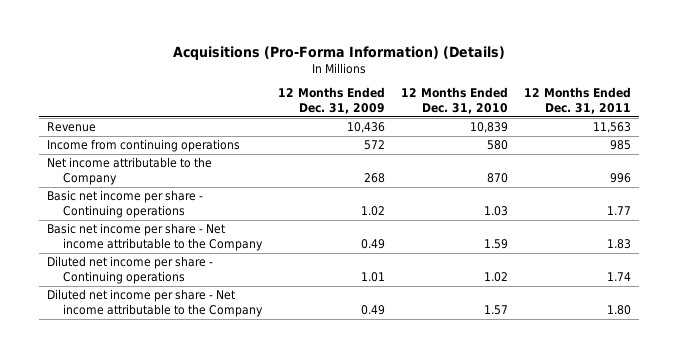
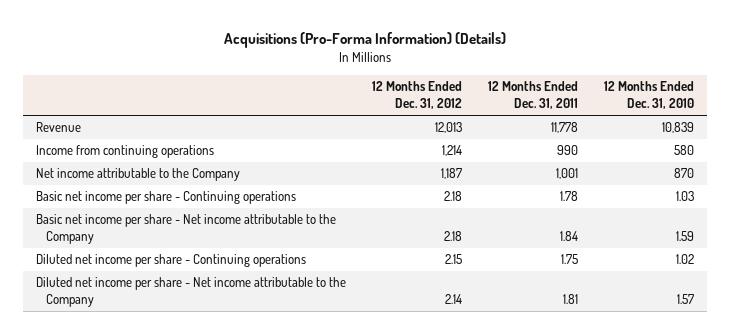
[277,87,385,115] 12 Months Ended Dec. 31, 2009 -> none
none -> [372,81,463,110] 12 Months Ended Dec. 31, 2012
[592,122,631,134] 11,563 -> [551,122,579,134] 11,778
[609,140,631,151] 985 -> [557,145,579,156] 990
[609,172,631,183] 996 -> [556,168,579,180] 1,001
[606,205,631,215] 1.77 -> [560,191,579,202] 1.78
[606,238,631,249] 1.83 -> [560,231,579,242] 1.84
[606,271,631,281] 1.74 -> [561,254,579,265] 1.75
[606,304,631,315] 1.80 -> [563,294,579,305] 1.81

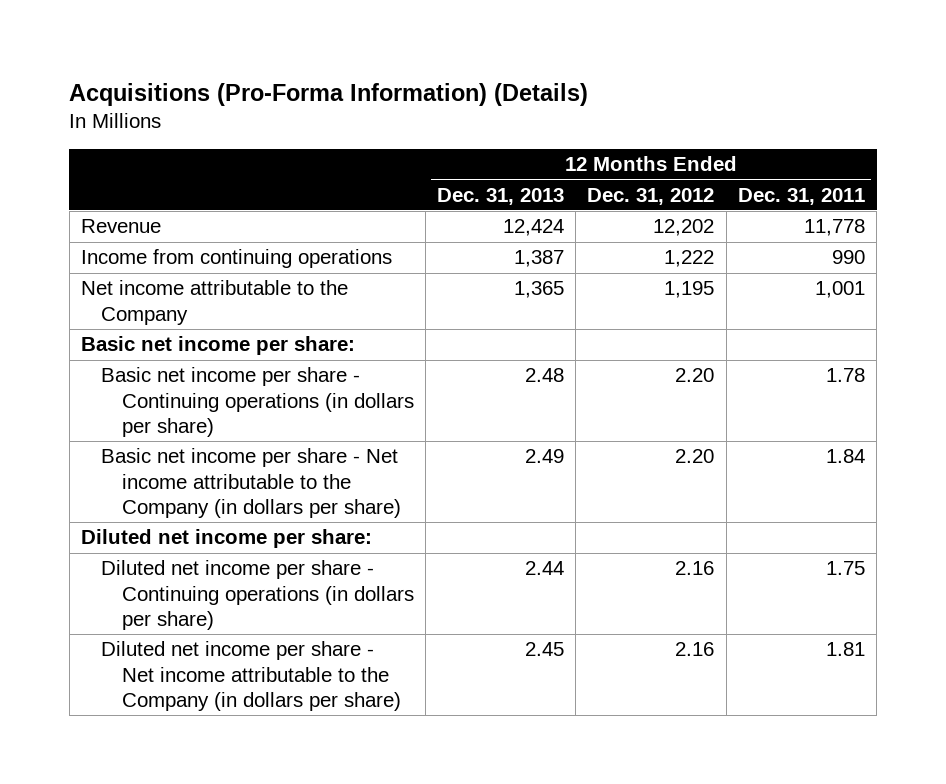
[603,81,694,110] 12 Months Ended Dec. 31, 2010 -> none
none -> [437,187,565,205] Dec. 31, 2013
[435,122,463,134] 12,013 -> [653,219,715,237] 12,202
[442,145,463,157] 1,214 -> [664,250,715,268] 1,222
[441,168,463,180] 1,187 -> [664,281,715,299] 1,195
none -> [80,336,355,356] Basic net income per share:
[36,191,297,205] Basic net income per share - Continuing operations -> [101,367,414,438] Basic net income per share - Continuing operations (in dollars per share)
[444,191,463,202] 2.18 -> [675,368,715,383] 2.20
[36,214,337,245] Basic net income per share - Net income attributable to the Company -> [101,448,401,519] Basic net income per share - Net income attributable to the Company (in dollars per share)
[444,231,463,242] 2.18 -> [675,449,715,464] 2.20
none -> [80,529,372,549] Diluted net income per share:
[36,254,307,268] Diluted net income per share - Continuing operations -> [101,560,414,631] Diluted net income per share - Continuing operations (in dollars per share)
[445,254,463,265] 2.15 -> [675,561,715,576] 2.16
[36,277,347,308] Diluted net income per share - Net income attributable to the Company -> [101,641,401,712] Diluted net income per share - Net income attributable to the Company (in dollars per share)
[445,294,463,305] 2.14 -> [675,642,715,657] 2.16

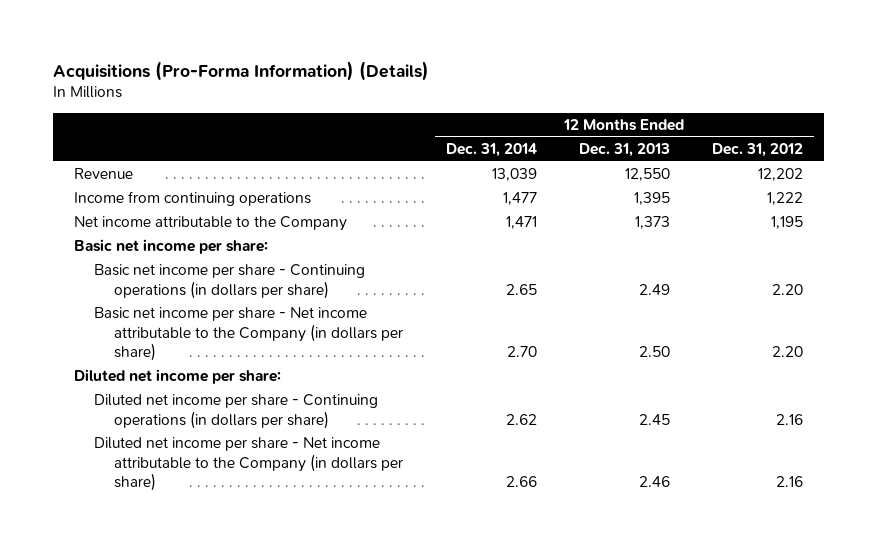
[737,187,865,205] Dec. 31, 2011 -> none
none -> [445,142,537,157] Dec. 31, 2014
[503,219,565,237] 12,424 -> [624,168,670,182] 12,550
[514,250,565,268] 1,387 -> [633,192,670,206] 1,395
[514,281,565,299] 1,365 -> [634,216,670,230] 1,373
[525,368,565,383] 2.48 -> [638,283,670,295] 2.49
[525,449,565,464] 2.49 -> [638,346,670,358] 2.50
[525,561,565,576] 2.44 -> [638,413,670,425] 2.45
[525,642,565,657] 2.45 -> [638,476,670,488] 2.46

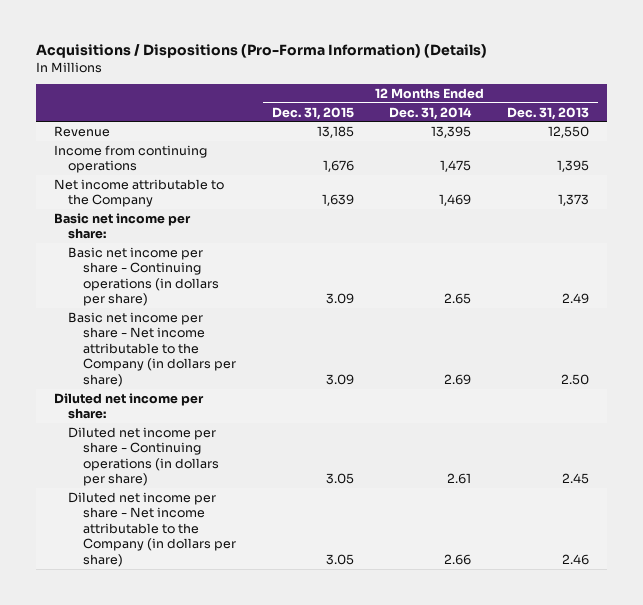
[52,60,429,81] Acquisitions (Pro-Forma Information) (Details) -> [35,44,487,59] Acquisitions / Dispositions (Pro-Forma Information) (Details)
[712,142,804,157] Dec. 31, 2012 -> none
none -> [271,106,354,120] Dec. 31, 2015
[491,168,537,182] 13,039 -> [431,125,472,138] 13,395
[502,192,537,206] 1,477 -> [440,160,472,173] 1,475
[505,216,537,230] 1,471 -> [439,194,472,207] 1,469
[506,346,537,358] 2.70 -> [444,373,472,385] 2.69
[505,413,537,425] 2.62 -> [447,473,472,485] 2.61

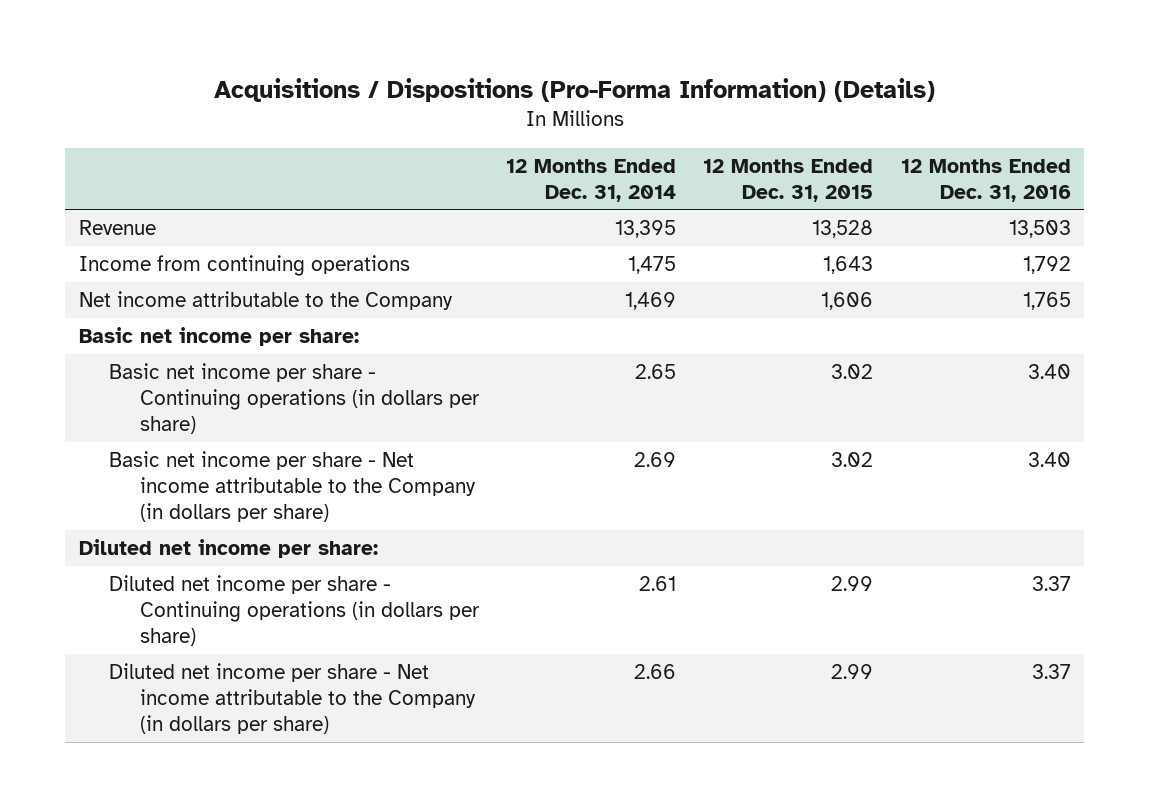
[507,106,590,120] Dec. 31, 2013 -> none
none -> [900,158,1071,202] 12 Months Ended Dec. 31, 2016
[316,125,354,138] 13,185 -> [812,220,874,239] 13,528
[322,160,354,173] 1,676 -> [823,256,874,275] 1,643
[321,194,354,207] 1,639 -> [821,292,874,311] 1,606
[325,293,354,305] 3.09 -> [831,364,874,380] 3.02
[325,373,354,385] 3.09 -> [831,452,874,468] 3.02
[325,473,354,485] 3.05 -> [831,576,874,592] 2.99
[325,553,354,565] 3.05 -> [831,664,874,680] 2.99

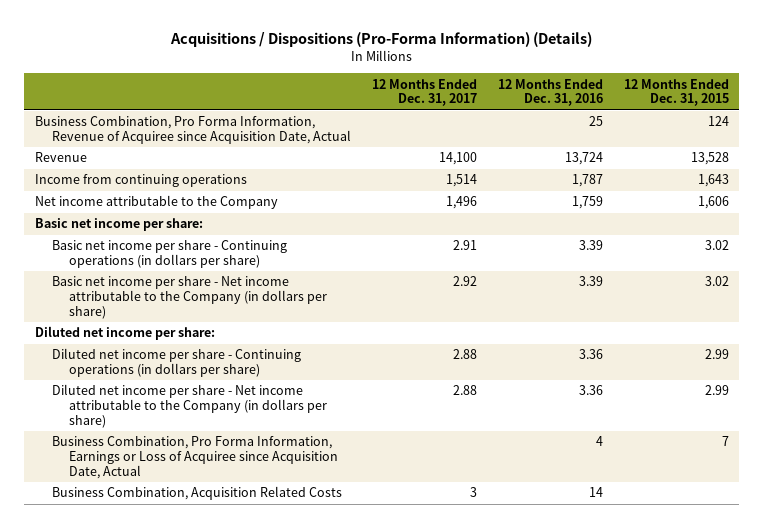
[506,158,677,202] 12 Months Ended Dec. 31, 2014 -> none
none -> [371,78,477,107] 12 Months Ended Dec. 31, 2017
none -> [34,116,351,145] Business Combination, Pro Forma Information, Revenue of Acquiree since Acquisition Date, Actual
[1008,220,1071,239] 13,503 -> [564,152,603,166] 13,724
[1022,256,1071,275] 1,792 -> [571,174,603,188] 1,787
[1022,292,1071,311] 1,765 -> [571,196,603,210] 1,759
[1027,364,1071,380] 3.40 -> [578,240,603,251] 3.39
[1027,452,1071,468] 3.40 -> [578,276,603,287] 3.39
[1031,576,1071,592] 3.37 -> [578,349,603,360] 3.36
[1031,664,1071,680] 3.37 -> [578,385,603,396] 3.36
none -> [51,436,338,479] Business Combination, Pro Forma Information, Earnings or Loss of Acquiree since Acquisition Date, Actual
none -> [51,486,342,501] Business Combination, Acquisition Related Costs

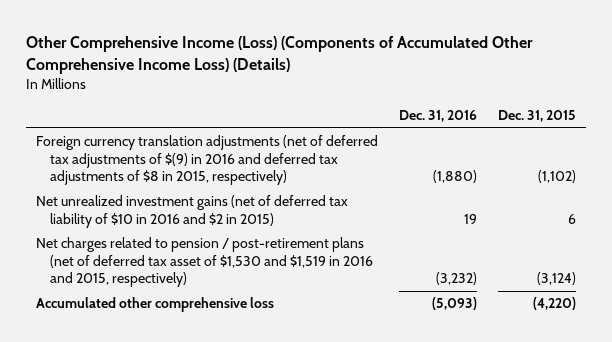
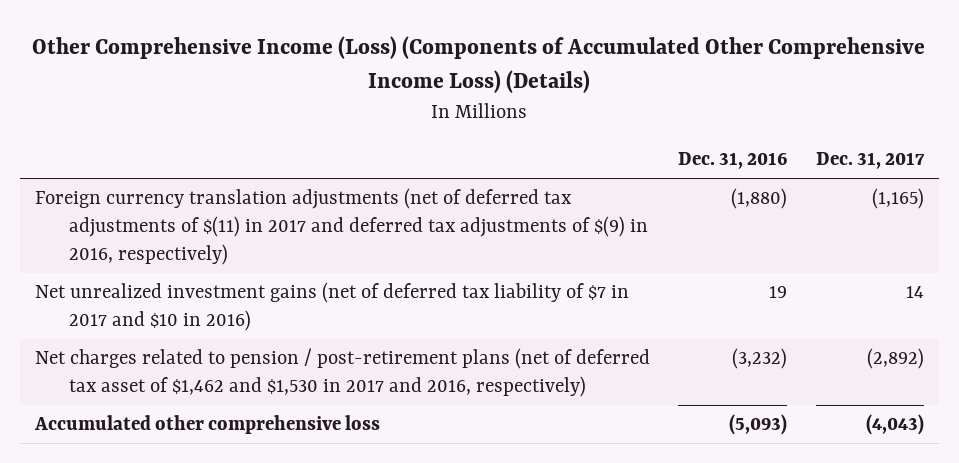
[497,109,576,122] Dec. 31, 2015 -> none
none -> [816,152,926,170] Dec. 31, 2017
[36,135,379,186] Foreign currency translation adjustments (net of deferred tax adjustments of $(9) in 2016 and deferred tax adjustments of $8 in 2015, respectively) -> [34,188,649,265] Foreign currency translation adjustments (net of deferred tax adjustments of $(11) in 2017 and deferred tax adjustments of $(9) in 2016, respectively)
[36,195,349,228] Net unrealized investment gains (net of deferred tax liability of $10 in 2016 and $2 in 2015) -> [34,282,629,332] Net unrealized investment gains (net of deferred tax liability of $7 in 2017 and $10 in 2016)
[36,237,374,288] Net charges related to pension / post-retirement plans (net of deferred tax asset of $1,530 and $1,519 in 2016 and 2015, respectively) -> [34,348,650,398] Net charges related to pension / post-retirement plans (net of deferred tax asset of $1,462 and $1,530 in 2017 and 2016, respectively)

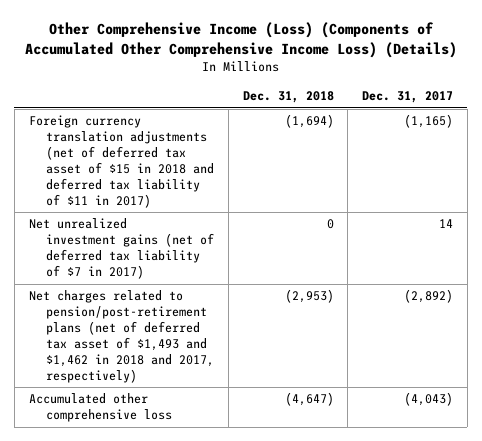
[678,152,788,170] Dec. 31, 2016 -> none
none -> [242,91,334,104] Dec. 31, 2018
[34,188,649,265] Foreign currency translation adjustments (net of deferred tax adjustments of $(11) in 2017 and deferred tax adjustments of $(9) in 2016, respectively) -> [28,115,215,208] Foreign currency translation adjustments (net of deferred tax asset of $15 in 2018 and deferred tax liability of $11 in 2017)
[34,282,629,332] Net unrealized investment gains (net of deferred tax liability of $7 in 2017 and $10 in 2016) -> [28,218,215,280] Net unrealized investment gains (net of deferred tax liability of $7 in 2017)
[34,348,650,398] Net charges related to pension / post-retirement plans (net of deferred tax asset of $1,462 and $1,530 in 2017 and 2016, respectively) -> [28,290,215,383] Net charges related to pension/post-retirement plans (net of deferred tax asset of $1,493 and $1,462 in 2018 and 2017, respectively)

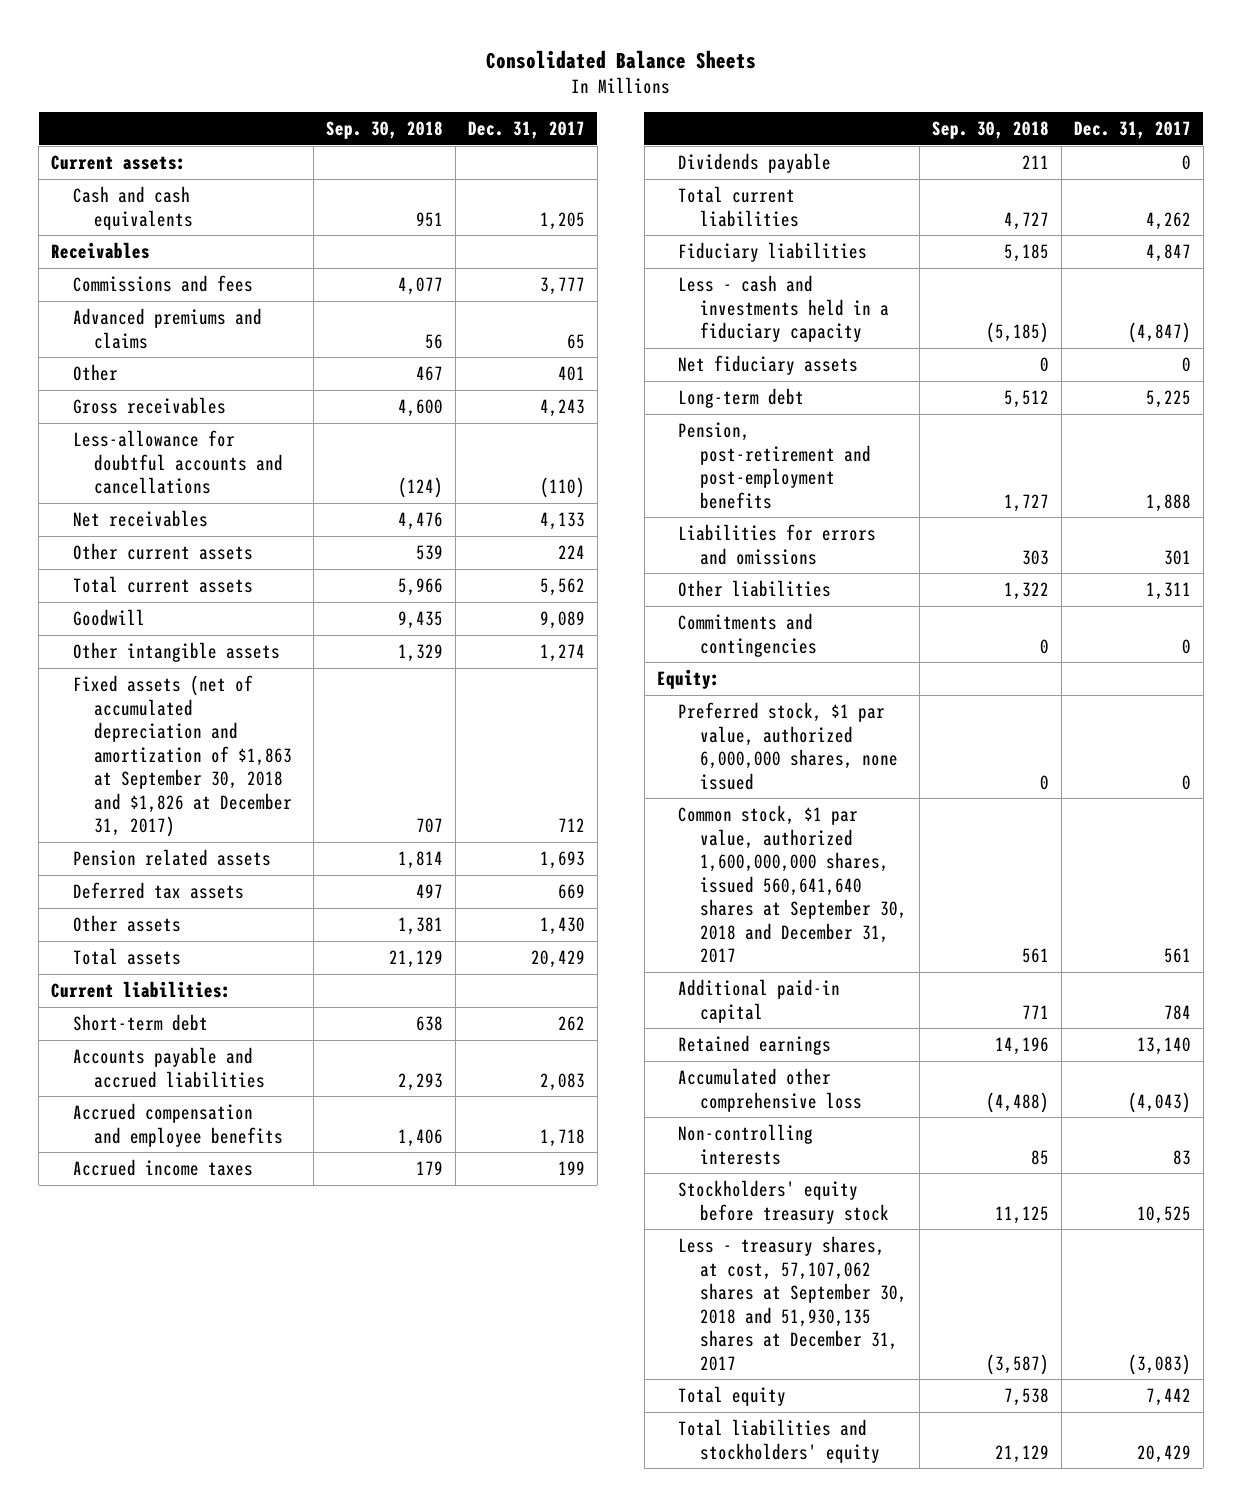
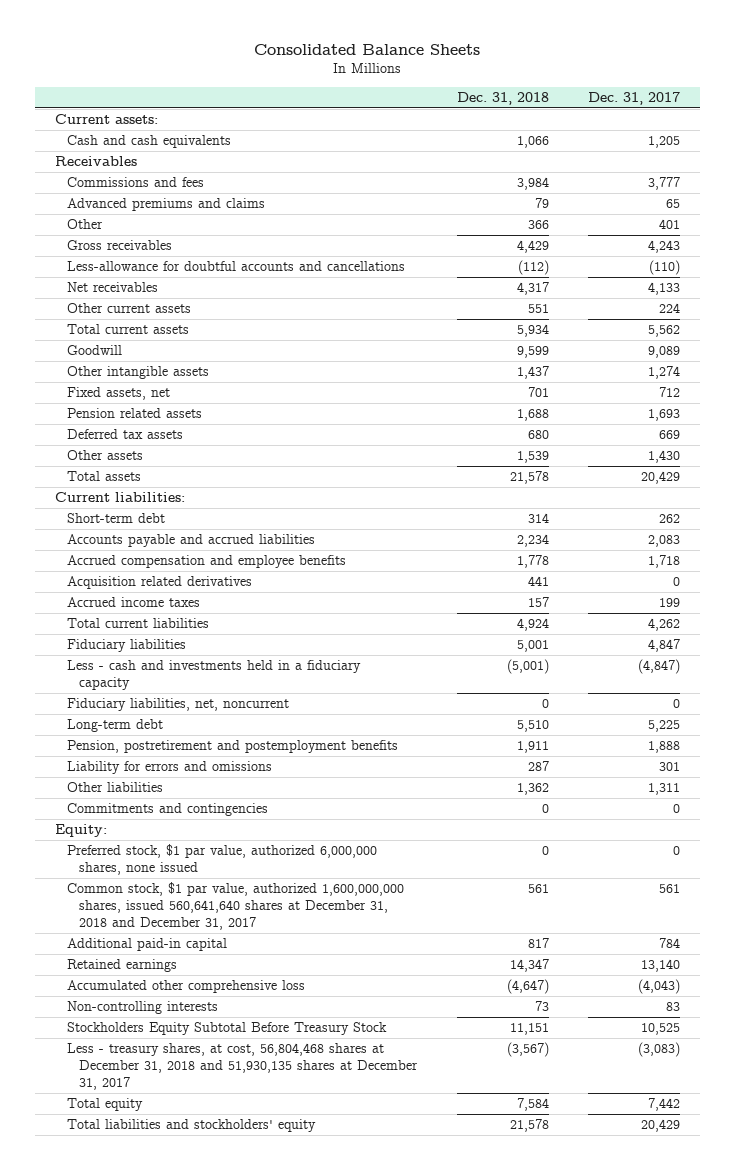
[325,120,443,139] Sep. 30, 2018 -> none
none -> [456,91,549,105] Dec. 31, 2018
[72,674,293,838] Fixed assets (net of accumulated depreciation and amortization of $1,863 at September 30, 2018 and $1,826 at December 31, 2017) -> [66,387,170,401] Fixed assets, net
none -> [66,576,252,590] Acquisition related derivatives
[678,152,832,173] Dividends payable -> none
[678,354,859,375] Net fiduciary assets -> [66,698,289,712] Fiduciary liabilities, net, noncurrent
[678,421,871,509] Pension, post-retirement and post-employment benefits -> [66,740,398,754] Pension, postretirement and postemployment benefits
[678,523,877,565] Liabilities for errors and omissions -> [66,761,272,775] Liability for errors and omissions
[678,804,907,964] Common stock, $1 par value, authorized 1,600,000,000 shares, issued 560,641,640 shares at September 30, 2018 and December 31, 2017 -> [66,882,404,931] Common stock, $1 par value, authorized 1,600,000,000 shares, issued 560,641,640 shares at December 31, 2018 and December 31, 2017
[678,1179,889,1224] Stockholders' equity before treasury stock -> [66,1022,387,1036] Stockholders Equity Subtotal Before Treasury Stock
[678,1235,907,1371] Less - treasury shares, at cost, 57,107,062 shares at September 30, 2018 and 51,930,135 shares at December 31, 2017 -> [66,1043,419,1091] Less - treasury shares, at cost, 56,804,468 shares at December 31, 2018 and 51,930,135 shares at December 31, 2017

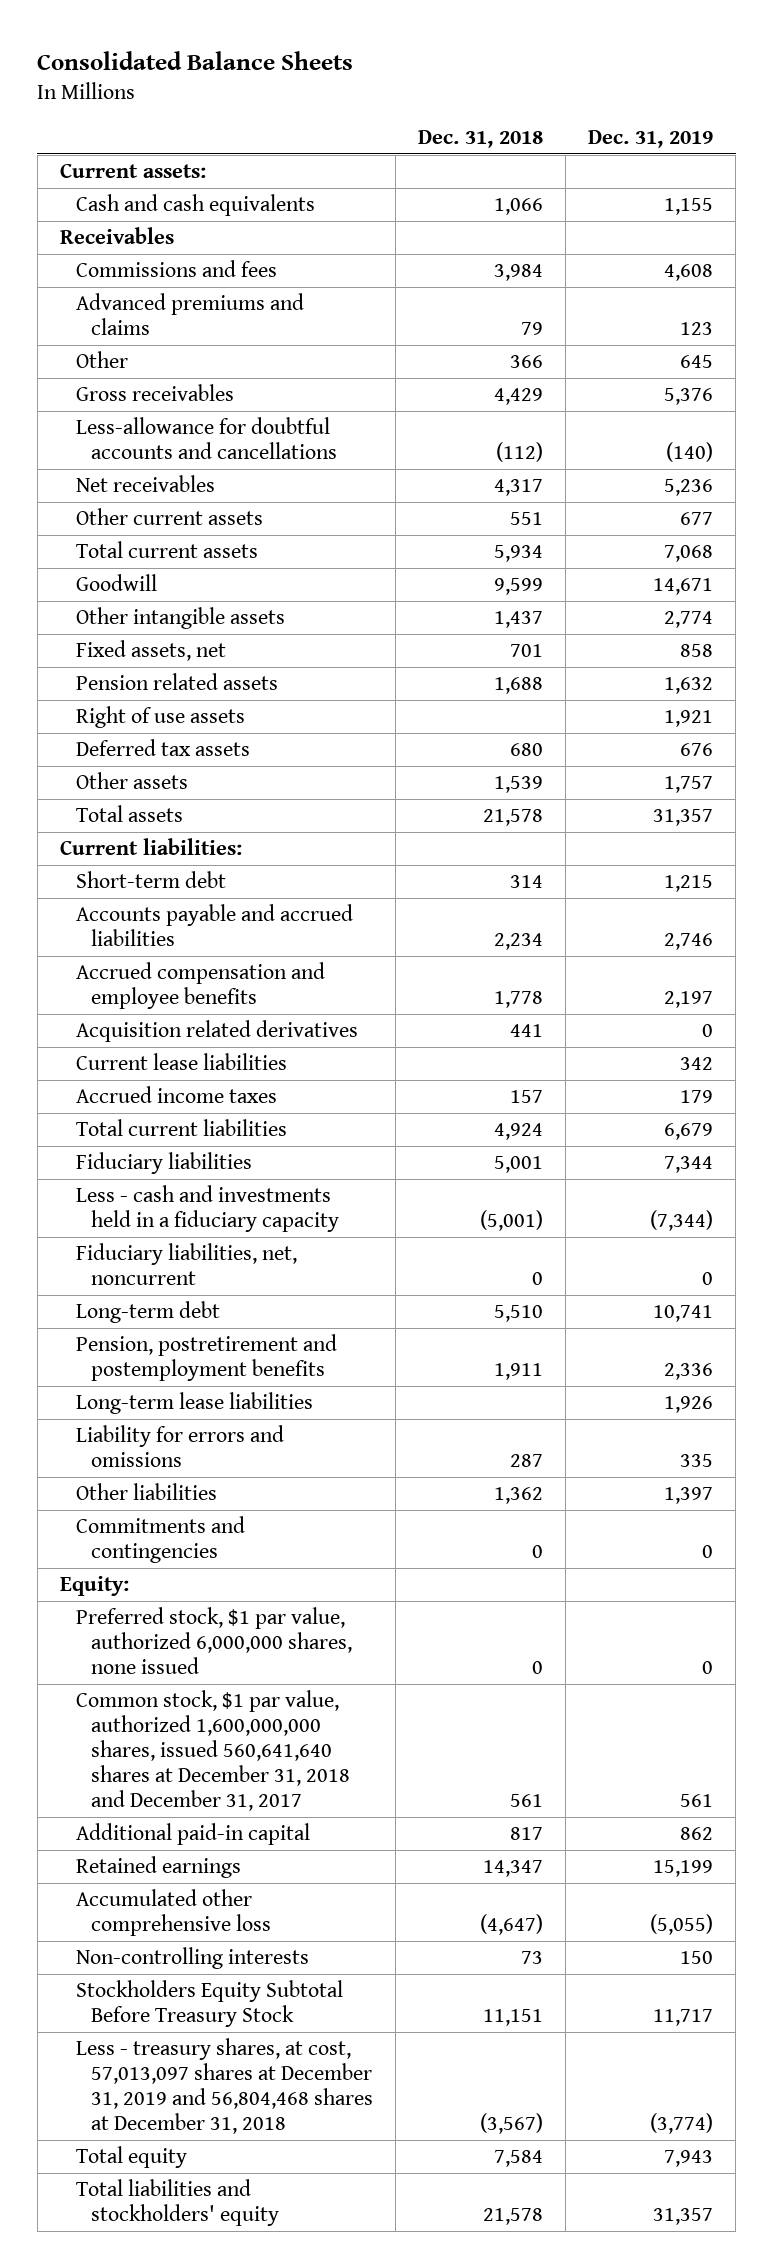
[588,91,681,105] Dec. 31, 2017 -> none
none -> [588,129,714,148] Dec. 31, 2019
none -> [75,706,245,729] Right of use assets
none -> [75,1053,287,1071] Current lease liabilities
none -> [75,1392,313,1415] Long-term lease liabilities
[66,1043,419,1091] Less - treasury shares, at cost, 56,804,468 shares at December 31, 2018 and 51,930,135 shares at December 31, 2017 -> [75,2038,374,2135] Less - treasury shares, at cost, 57,013,097 shares at December 31, 2019 and 56,804,468 shares at December 31, 2018

